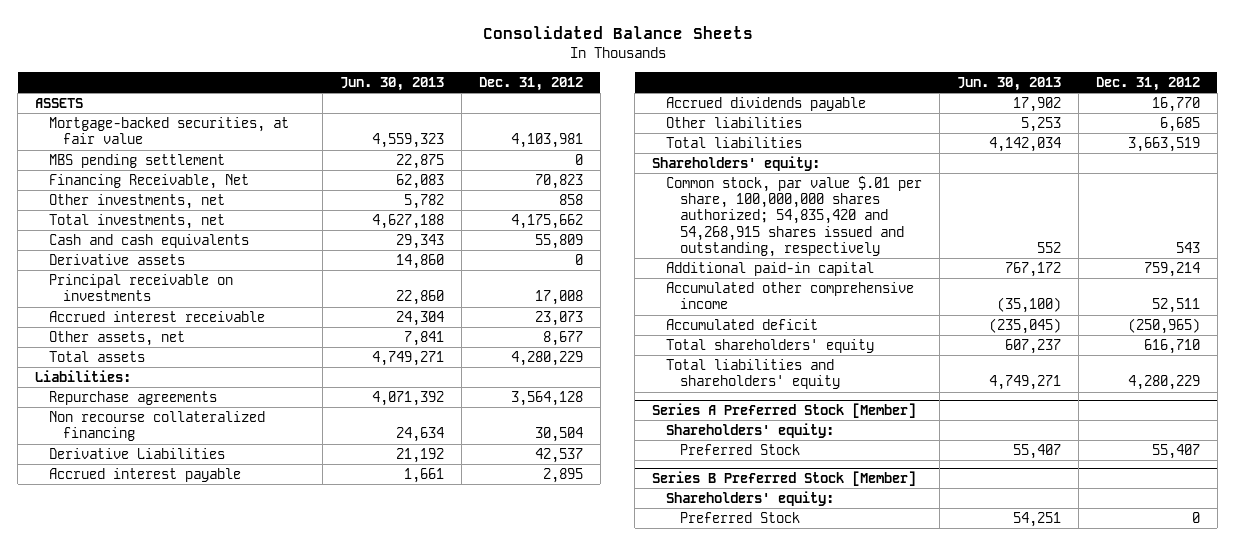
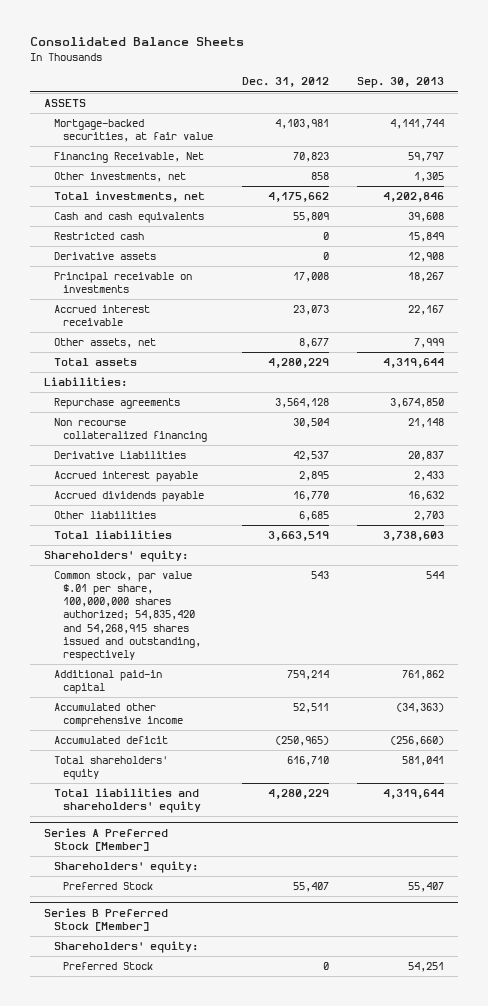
[339,77,444,92] Jun. 30, 2013 -> none
none -> [356,77,444,89] Sep. 30, 2013
[49,154,226,169] MBS pending settlement -> none
none -> [53,232,144,241] Restricted cash

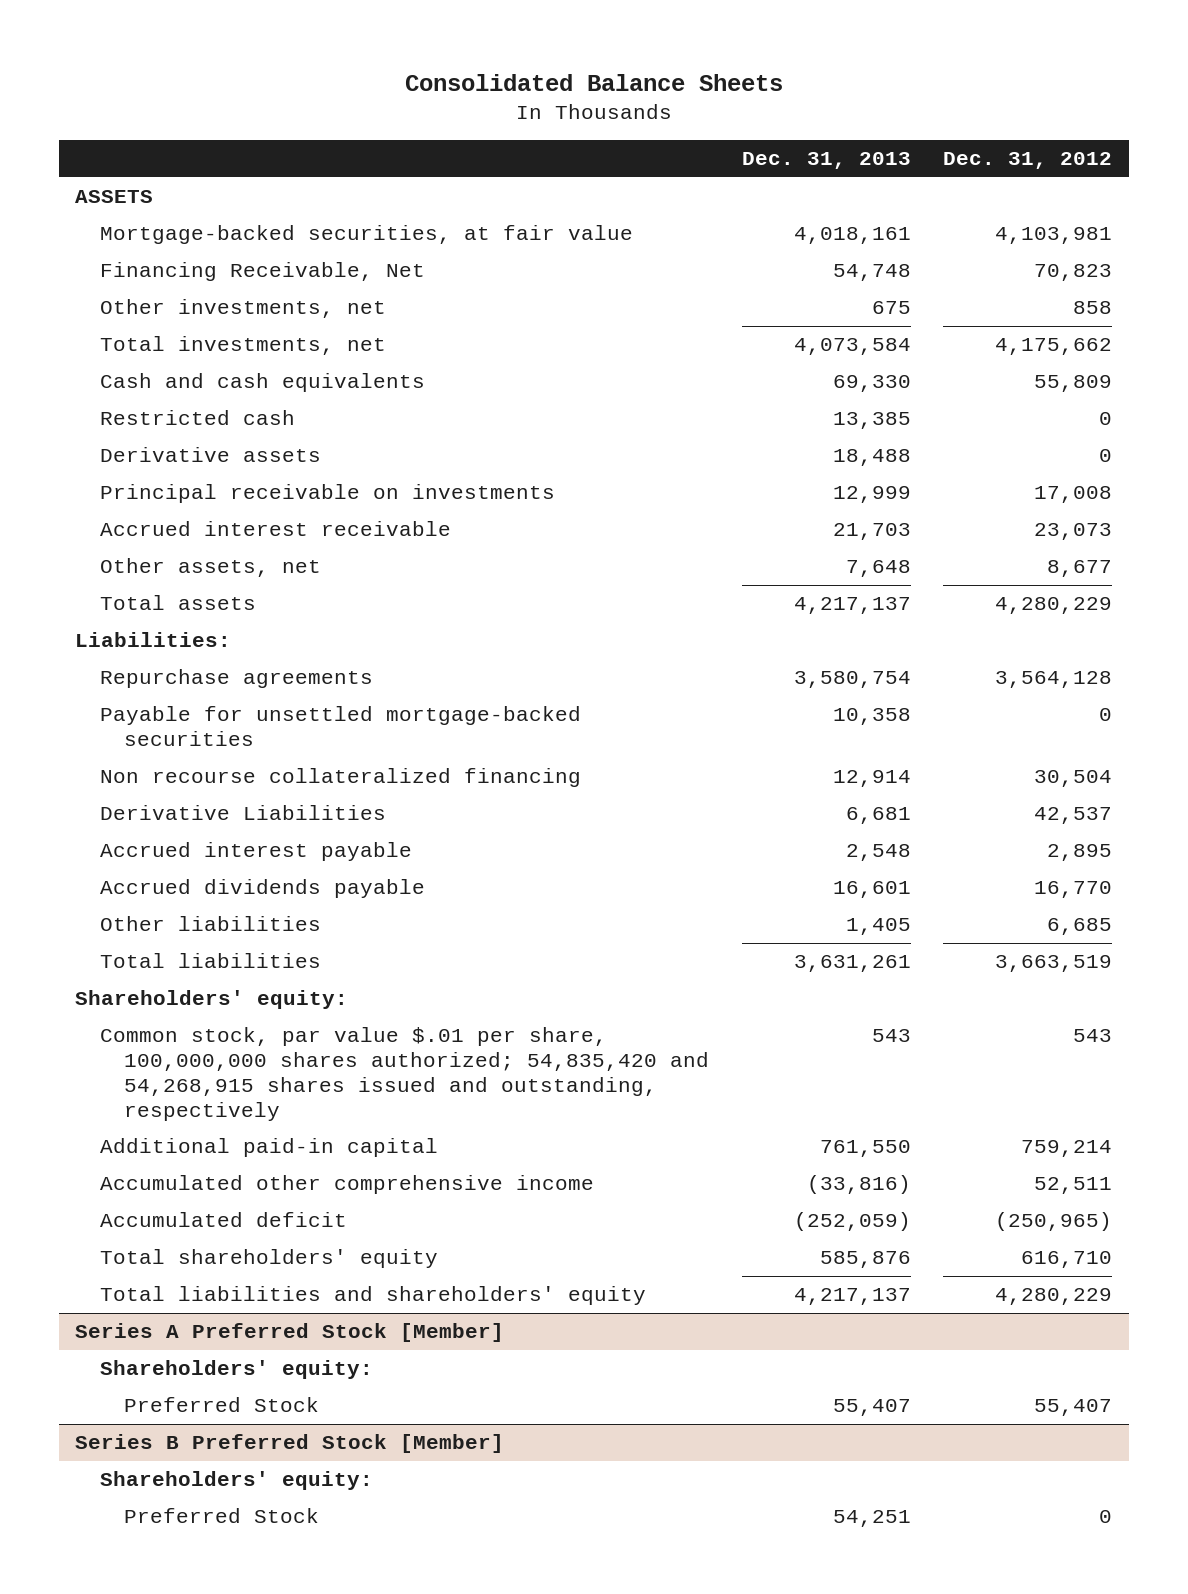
[356,77,444,89] Sep. 30, 2013 -> none
none -> [741,152,911,170] Dec. 31, 2013
none -> [99,706,581,747] Payable for unsettled mortgage-backed securities

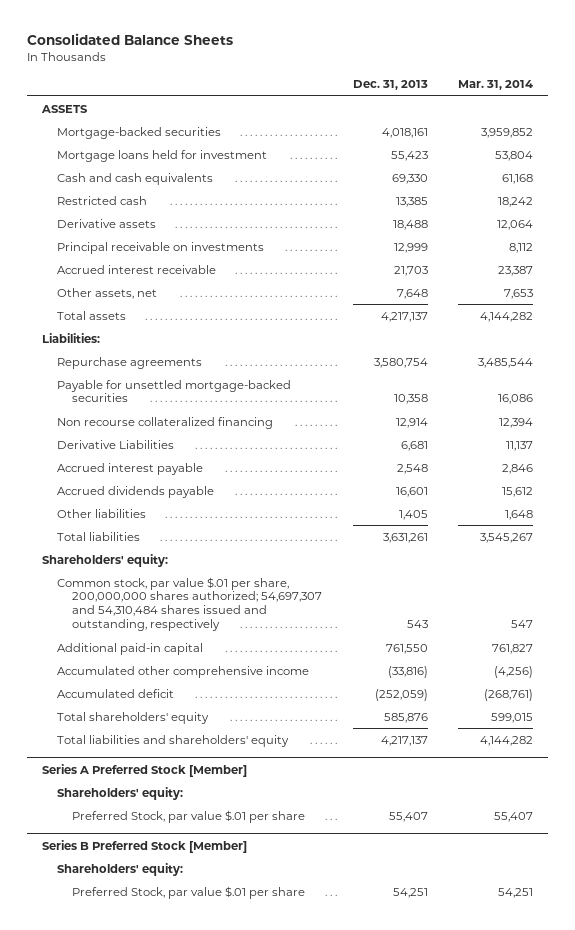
[943,152,1113,170] Dec. 31, 2012 -> none
none -> [458,80,534,91] Mar. 31, 2014
[99,262,425,282] Financing Receivable, Net -> none
[99,299,386,319] Other investments, net -> none
[99,336,386,356] Total investments, net -> none
[99,225,633,245] Mortgage-backed securities, at fair value -> [57,126,222,139] Mortgage-backed securities
none -> [57,149,268,162] Mortgage loans held for investment
[99,1027,710,1121] Common stock, par value $.01 per share, 100,000,000 shares authorized; 54,835,420 and 54,268,915 shares issued and outstanding, respectively -> [57,576,323,632] Common stock, par value $.01 per share, 200,000,000 shares authorized; 54,697,307 and 54,310,484 shares issued and outstanding, respectively
[124,1397,320,1413] Preferred Stock -> [72,809,306,823] Preferred Stock, par value $.01 per share
[124,1508,320,1524] Preferred Stock -> [72,885,306,899] Preferred Stock, par value $.01 per share

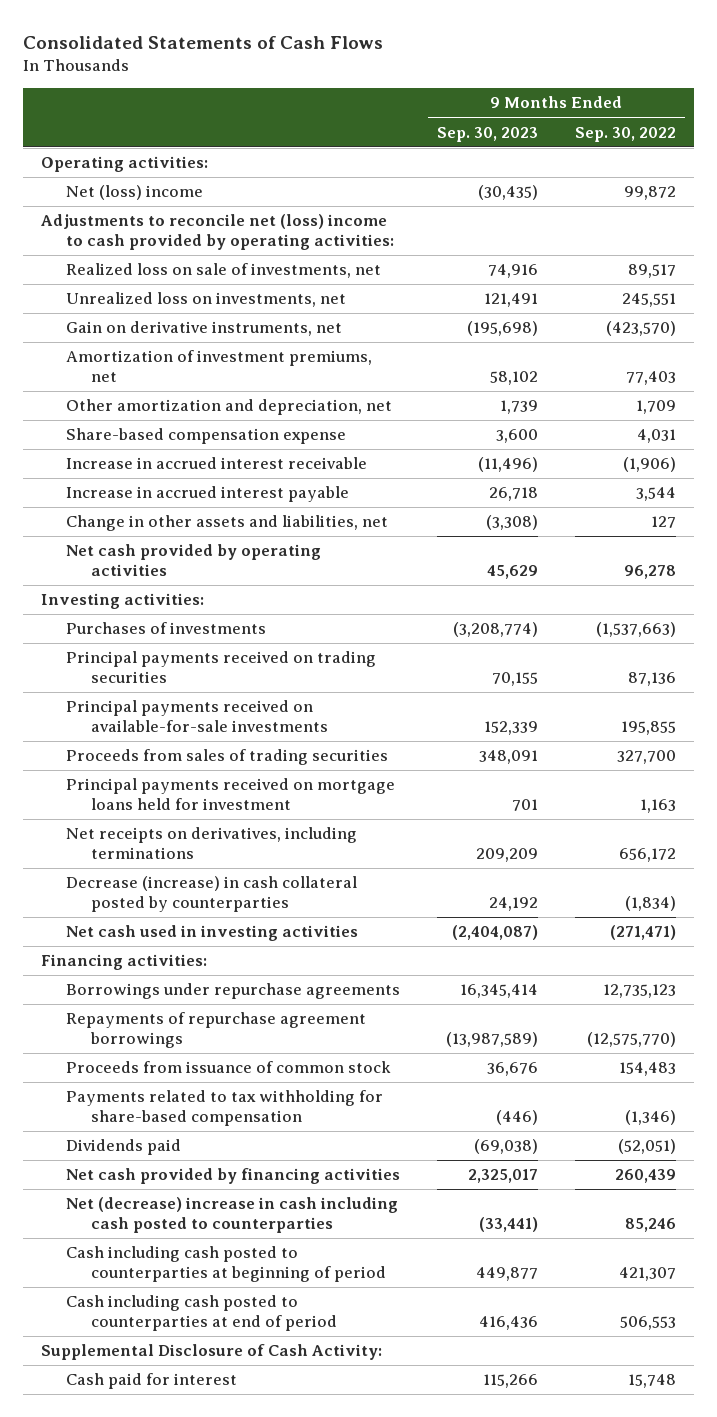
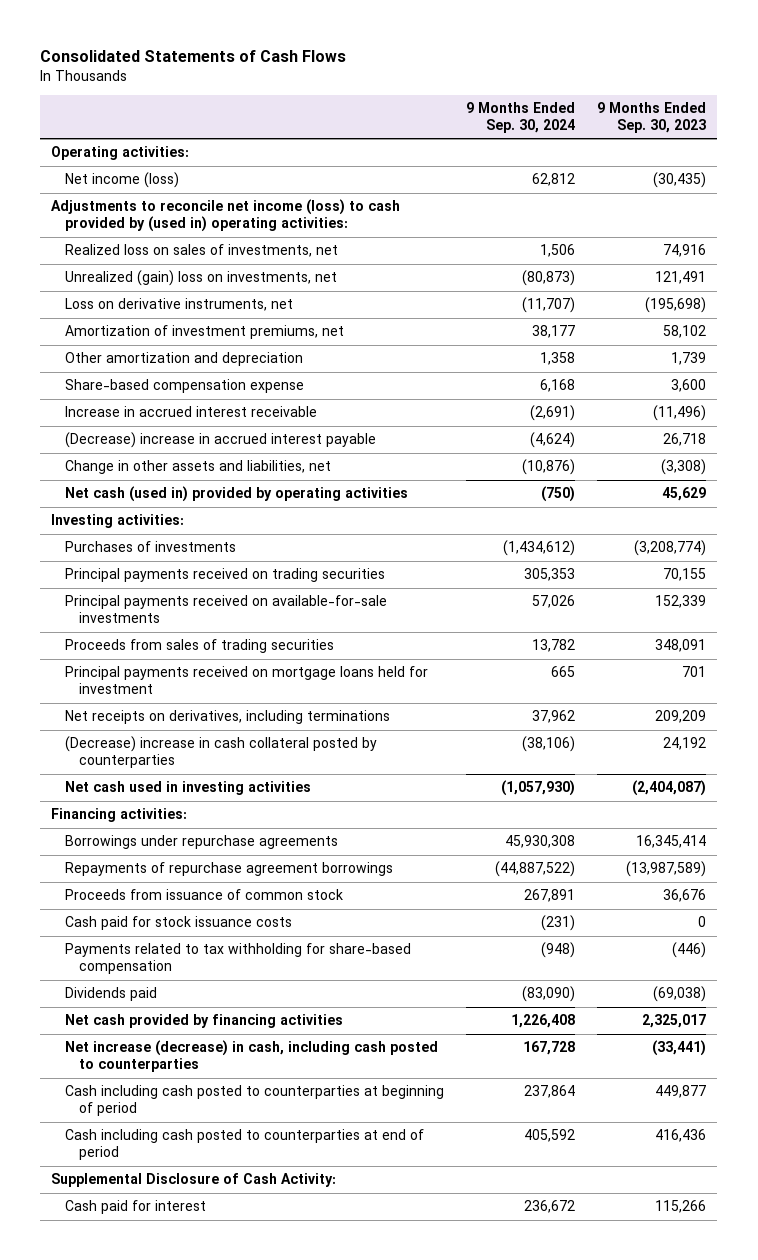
[574,126,676,142] Sep. 30, 2022 -> none
none -> [466,101,576,133] 9 Months Ended Sep. 30, 2024
[66,185,204,201] Net (loss) income -> [65,172,180,189] Net income (loss)
[41,214,395,250] Adjustments to reconcile net (loss) income to cash provided by operating activities: -> [51,199,401,233] Adjustments to reconcile net income (loss) to cash provided by (used in) operating activities:
[66,263,382,279] Realized loss on sale of investments, net -> [65,244,339,258] Realized loss on sales of investments, net
[66,292,347,308] Unrealized loss on investments, net -> [65,270,338,287] Unrealized (gain) loss on investments, net
[66,321,343,337] Gain on derivative instruments, net -> [65,298,294,312] Loss on derivative instruments, net
[66,399,393,416] Other amortization and depreciation, net -> [65,352,304,367] Other amortization and depreciation
[66,486,350,503] Increase in accrued interest payable -> [65,432,377,449] (Decrease) increase in accrued interest payable
[66,544,322,576] Net cash provided by operating activities -> [65,486,409,503] Net cash (used in) provided by operating activities
[66,876,358,912] Decrease (increase) in cash collateral posted by counterparties -> [65,736,378,769] (Decrease) increase in cash collateral posted by counterparties
none -> [65,916,293,931] Cash paid for stock issuance costs
[66,1197,399,1233] Net (decrease) increase in cash including cash posted to counterparties -> [65,1040,439,1073] Net increase (decrease) in cash, including cash posted to counterparties

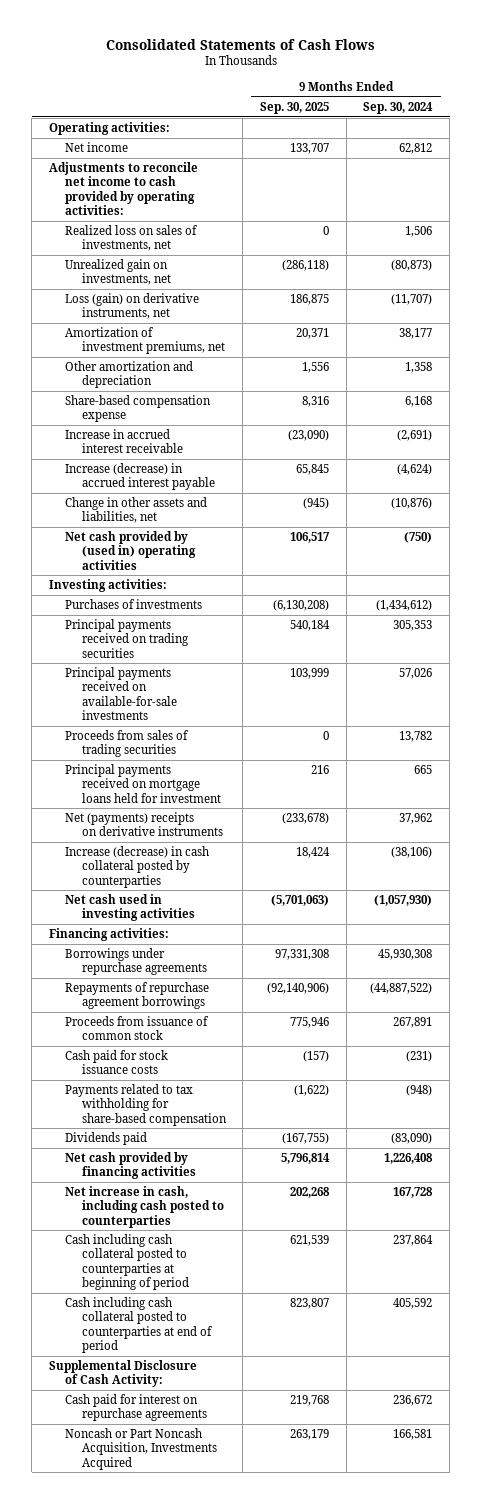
[597,101,707,133] 9 Months Ended Sep. 30, 2023 -> none
none -> [259,101,329,114] Sep. 30, 2025
[65,172,180,189] Net income (loss) -> [65,142,129,153] Net income
[51,199,401,233] Adjustments to reconcile net income (loss) to cash provided by (used in) operating activities: -> [48,162,198,215] Adjustments to reconcile net income to cash provided by operating activities:
[65,270,338,287] Unrealized (gain) loss on investments, net -> [65,259,171,286] Unrealized gain on investments, net
[65,298,294,312] Loss on derivative instruments, net -> [65,293,200,320] Loss (gain) on derivative instruments, net
[65,432,377,449] (Decrease) increase in accrued interest payable -> [65,463,215,491] Increase (decrease) in accrued interest payable
[65,486,409,503] Net cash (used in) provided by operating activities -> [65,531,196,570] Net cash provided by (used in) operating activities
[65,710,391,725] Net receipts on derivatives, including terminations -> [65,812,223,837] Net (payments) receipts on derivative instruments
[65,736,378,769] (Decrease) increase in cash collateral posted by counterparties -> [65,846,210,888] Increase (decrease) in cash collateral posted by counterparties
[65,1040,439,1073] Net increase (decrease) in cash, including cash posted to counterparties -> [65,1186,224,1228] Net increase in cash, including cash posted to counterparties
[65,1085,445,1117] Cash including cash posted to counterparties at beginning of period -> [65,1234,189,1290] Cash including cash collateral posted to counterparties at beginning of period
[65,1129,425,1161] Cash including cash posted to counterparties at end of period -> [65,1297,213,1353] Cash including cash collateral posted to counterparties at end of period
[65,1200,207,1215] Cash paid for interest -> [65,1394,207,1422] Cash paid for interest on repurchase agreements
none -> [65,1428,217,1470] Noncash or Part Noncash Acquisition, Investments Acquired

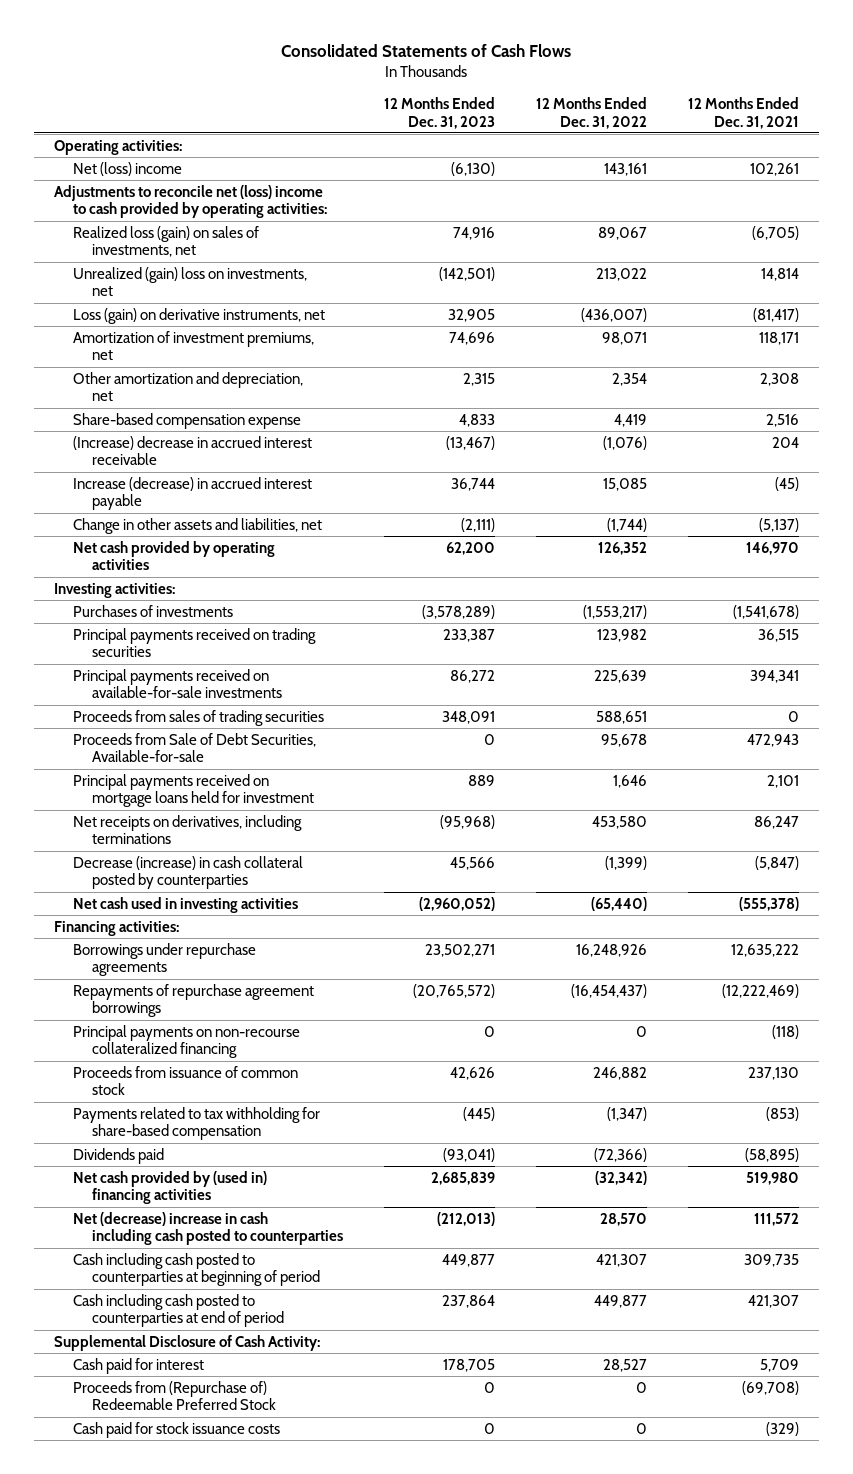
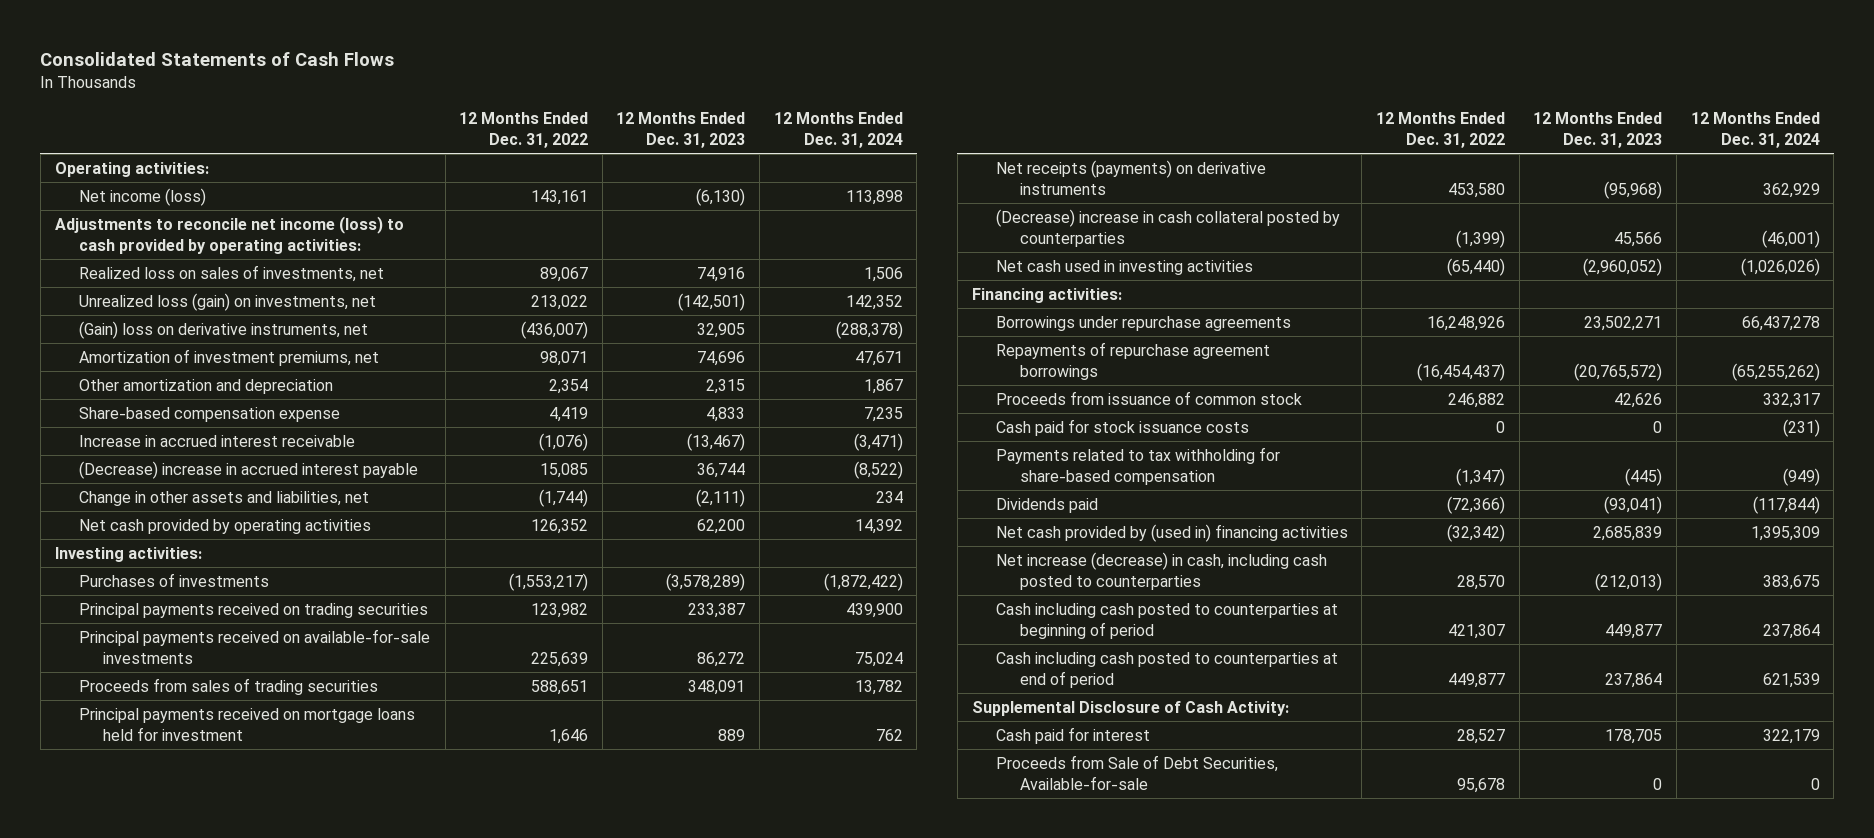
[687,96,799,129] 12 Months Ended Dec. 31, 2021 -> none
none -> [773,111,903,148] 12 Months Ended Dec. 31, 2024
[72,161,182,176] Net (loss) income -> [78,187,206,206] Net income (loss)
[54,184,327,219] Adjustments to reconcile net (loss) income to cash provided by operating activities: -> [54,215,404,254] Adjustments to reconcile net income (loss) to cash provided by operating activities:
[72,225,259,258] Realized loss (gain) on sales of investments, net -> [78,264,384,282] Realized loss on sales of investments, net
[72,266,307,297] Unrealized (gain) loss on investments, net -> [78,292,376,311] Unrealized loss (gain) on investments, net
[72,307,325,324] Loss (gain) on derivative instruments, net -> [78,320,368,339] (Gain) loss on derivative instruments, net
[72,371,303,402] Other amortization and depreciation, net -> [78,378,333,394] Other amortization and depreciation
[72,435,312,466] (Increase) decrease in accrued interest receivable -> [78,434,355,447] Increase in accrued interest receivable
[72,476,312,511] Increase (decrease) in accrued interest payable -> [78,460,418,479] (Decrease) increase in accrued interest payable
[72,814,302,845] Net receipts on derivatives, including terminations -> [995,159,1266,195] Net receipts (payments) on derivative instruments
[72,855,303,890] Decrease (increase) in cash collateral posted by counterparties -> [995,208,1340,247] (Decrease) increase in cash collateral posted by counterparties
[72,1024,300,1059] Principal payments on non-recourse collateralized financing -> none
[72,1421,280,1438] Cash paid for stock issuance costs -> [995,418,1249,436] Cash paid for stock issuance costs
[72,1211,343,1246] Net (decrease) increase in cash including cash posted to counterparties -> [995,551,1327,590] Net increase (decrease) in cash, including cash posted to counterparties
[72,1380,276,1411] Proceeds from (Repurchase of) Redeemable Preferred Stock -> none
[72,732,316,763] Proceeds from Sale of Debt Securities, Available-for-sale -> [995,754,1278,790] Proceeds from Sale of Debt Securities, Available-for-sale

